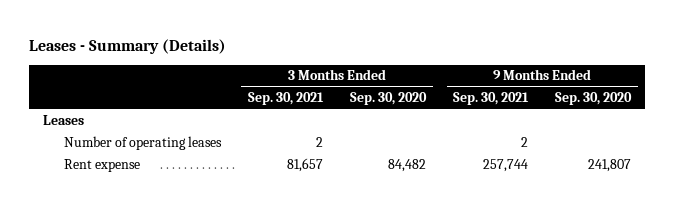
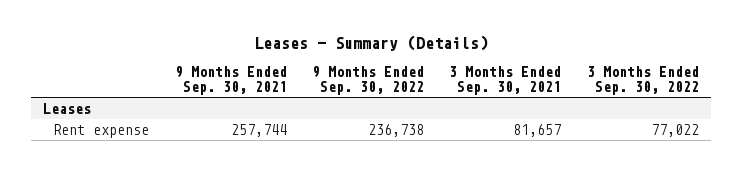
[350,92,428,106] Sep. 30, 2020 -> none
[555,92,633,106] Sep. 30, 2020 -> none
none -> [312,65,425,96] 9 Months Ended Sep. 30, 2022
none -> [586,65,699,96] 3 Months Ended Sep. 30, 2022
[64,135,223,150] Number of operating leases -> none

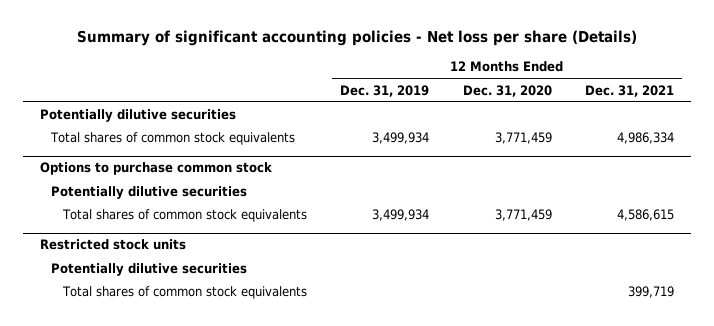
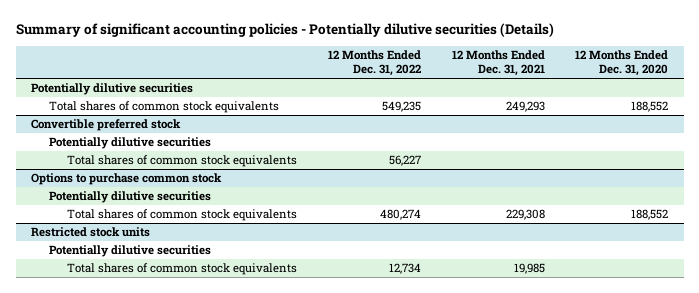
[76,30,637,47] Summary of significant accounting policies - Net loss per share (Details) -> [15,22,554,37] Summary of significant accounting policies - Potentially dilutive securities (Details)
[340,84,430,97] Dec. 31, 2019 -> none
none -> [327,50,421,77] 12 Months Ended Dec. 31, 2022
[494,132,552,145] 3,771,459 -> [631,101,669,113] 188,552
[616,132,674,145] 4,986,334 -> [505,101,545,113] 249,293
none -> [31,119,182,132] Convertible preferred stock
none -> [49,137,212,150] Potentially dilutive securities
none -> [67,155,298,168] Total shares of common stock equivalents
[494,209,552,222] 3,771,459 -> [631,209,669,221] 188,552
[616,209,674,222] 4,586,615 -> [505,209,545,221] 229,308
[627,286,674,299] 399,719 -> [513,263,545,275] 19,985

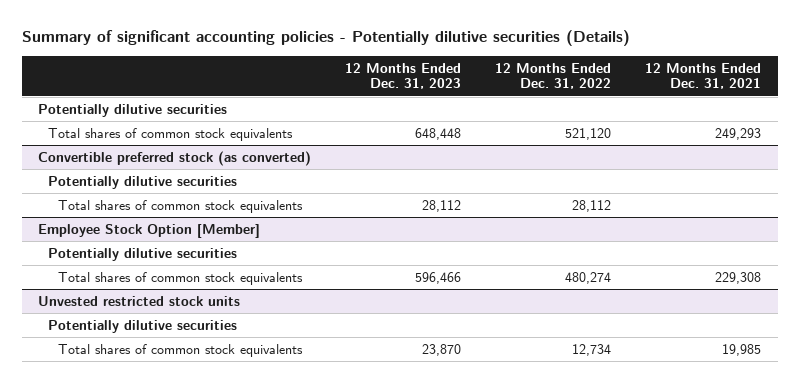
[575,50,669,77] 12 Months Ended Dec. 31, 2020 -> none
none -> [345,62,462,90] 12 Months Ended Dec. 31, 2023
[381,101,421,113] 549,235 -> [564,127,611,140] 521,120
[31,119,182,132] Convertible preferred stock -> [38,150,312,166] Convertible preferred stock (as converted)
[388,155,421,167] 56,227 -> [571,199,611,212] 28,112
[31,173,223,186] Options to purchase common stock -> [38,223,261,238] Employee Stock Option [Member]
[31,227,151,238] Restricted stock units -> [38,295,241,306] Unvested restricted stock units

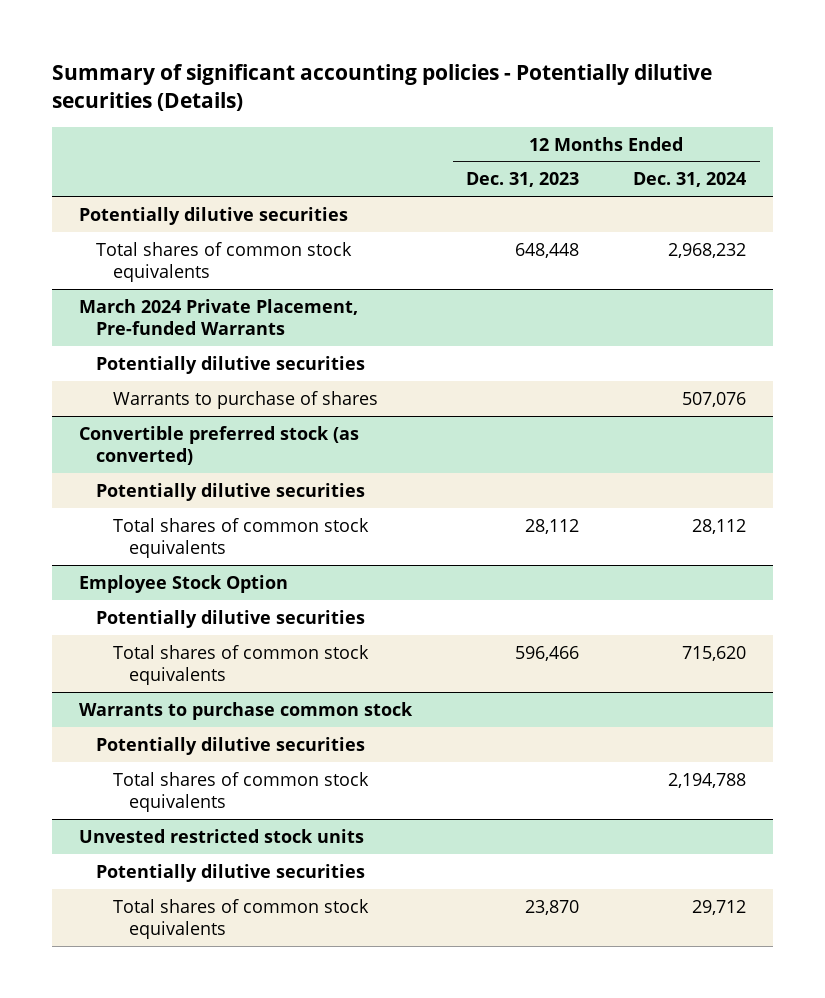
[494,62,611,90] 12 Months Ended Dec. 31, 2022 -> none
[644,62,761,90] 12 Months Ended Dec. 31, 2021 -> none
none -> [633,172,747,188] Dec. 31, 2024
none -> [79,298,359,336] March 2024 Private Placement, Pre-funded Warrants
none -> [95,355,365,374] Potentially dilutive securities
none -> [112,390,378,409] Warrants to purchase of shares
[38,223,261,238] Employee Stock Option [Member] -> [79,574,289,593] Employee Stock Option
none -> [79,701,414,720] Warrants to purchase common stock
none -> [95,736,365,755] Potentially dilutive securities
none -> [112,771,369,813] Total shares of common stock equivalents

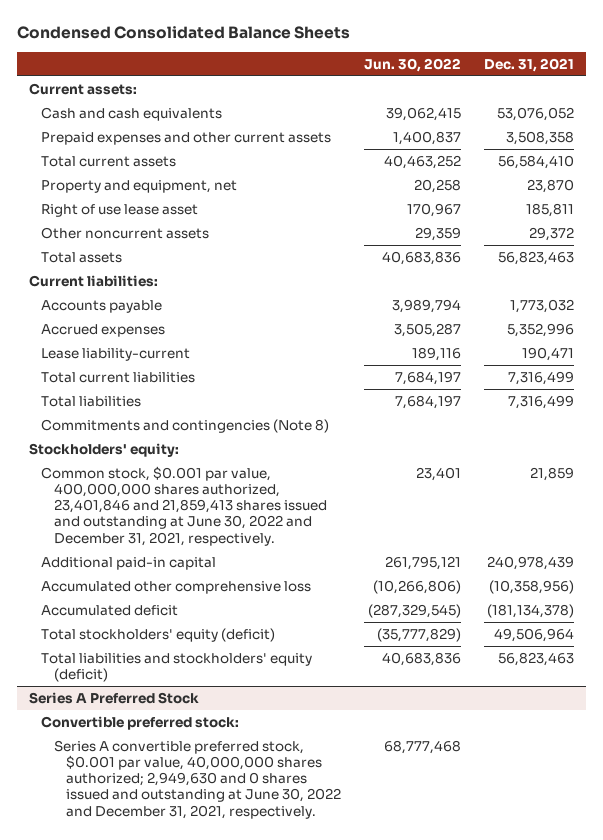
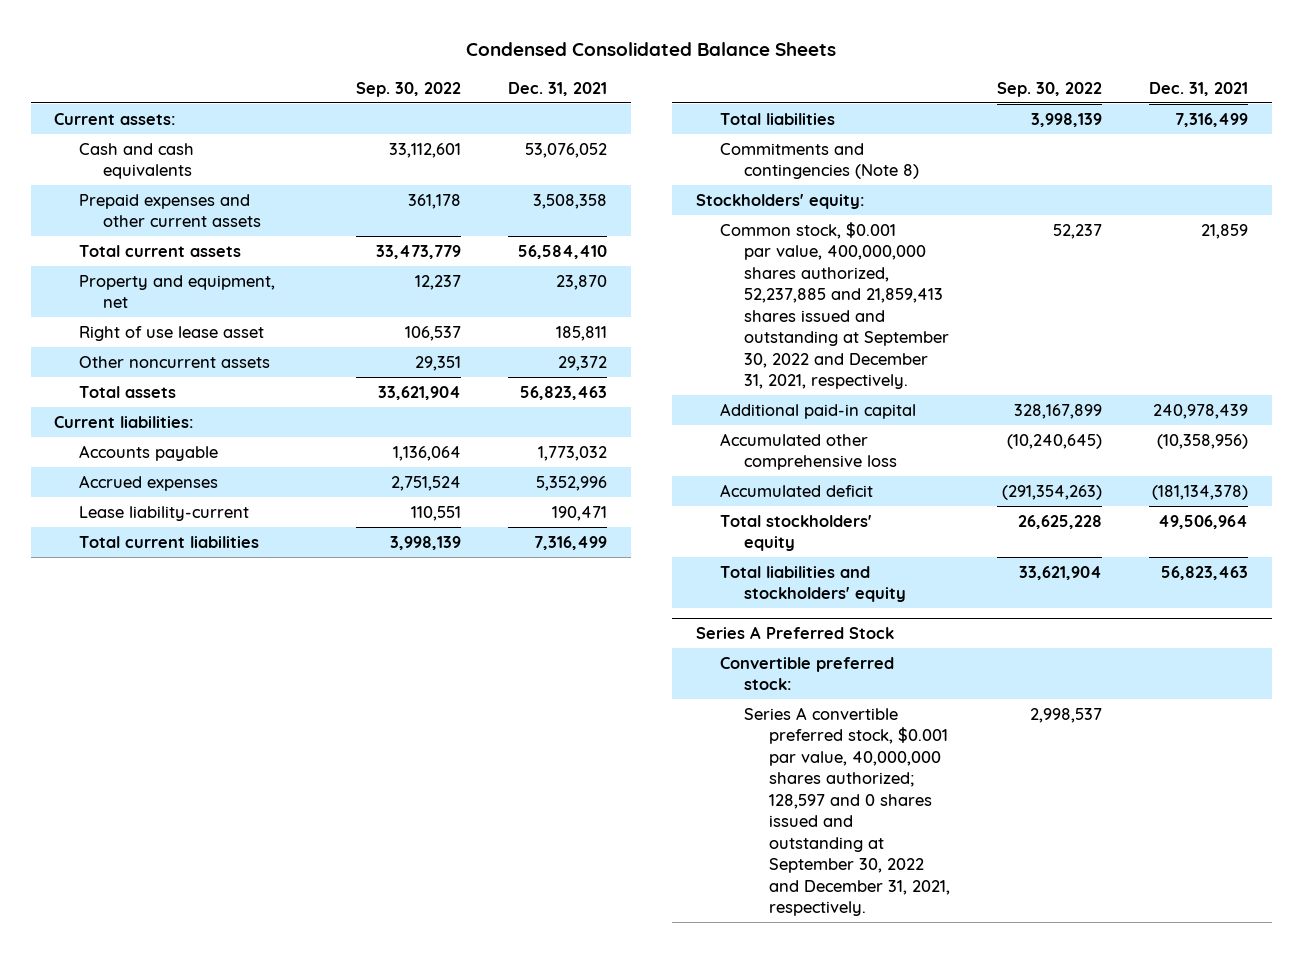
[364,57,462,72] Jun. 30, 2022 -> none
none -> [355,81,461,97] Sep. 30, 2022
[41,465,327,546] Common stock, $0.001 par value, 400,000,000 shares authorized, 23,401,846 and 21,859,413 shares issued and outstanding at June 30, 2022 and December 31, 2021, respectively. -> [719,221,950,390] Common stock, $0.001 par value, 400,000,000 shares authorized, 52,237,885 and 21,859,413 shares issued and outstanding at September 30, 2022 and December 31, 2021, respectively.
[41,627,276,642] Total stockholders' equity (deficit) -> [719,514,872,552] Total stockholders' equity
[41,652,313,683] Total liabilities and stockholders' equity (deficit) -> [719,565,907,603] Total liabilities and stockholders' equity
[53,739,342,819] Series A convertible preferred stock, $0.001 par value, 40,000,000 shares authorized; 2,949,630 and 0 shares issued and outstanding at June 30, 2022 and December 31, 2021, respectively. -> [744,706,950,917] Series A convertible preferred stock, $0.001 par value, 40,000,000 shares authorized; 128,597 and 0 shares issued and outstanding at September 30, 2022 and December 31, 2021, respectively.

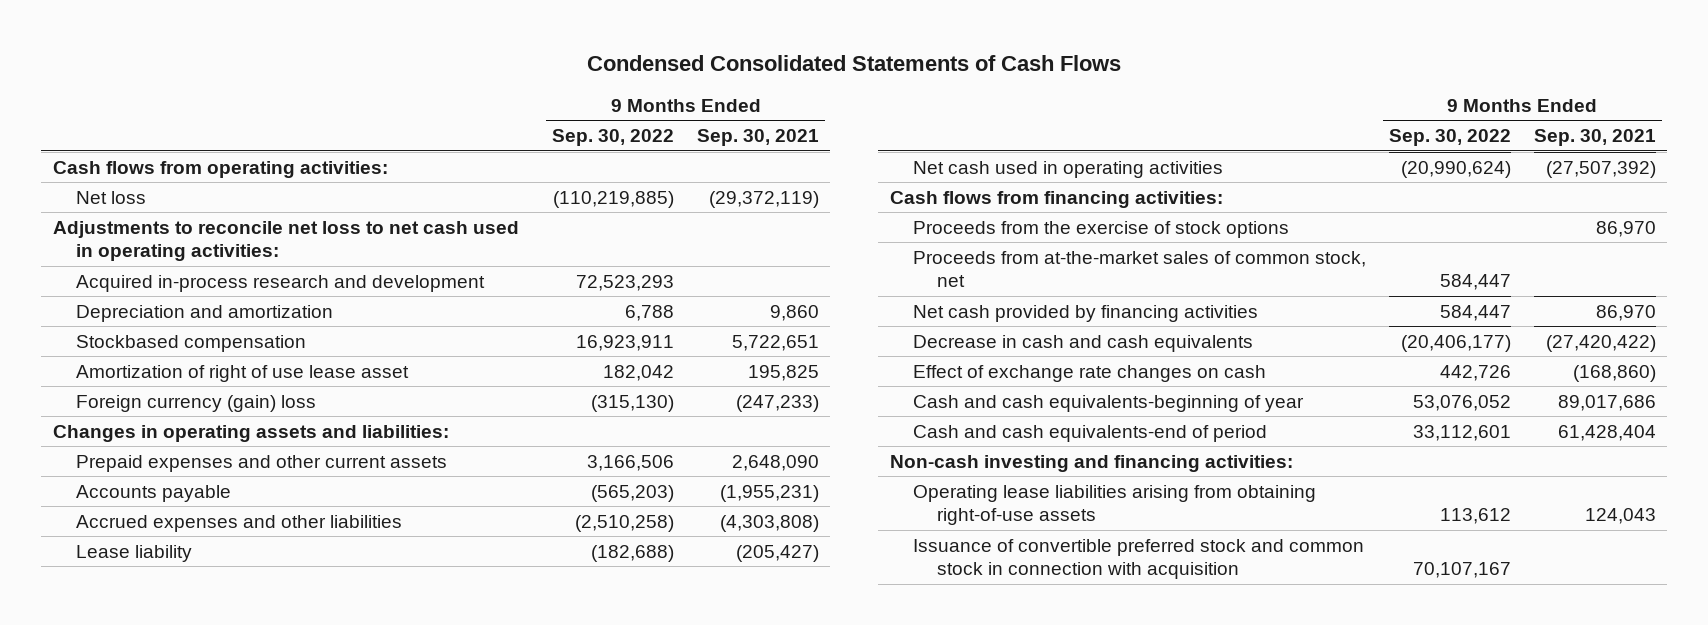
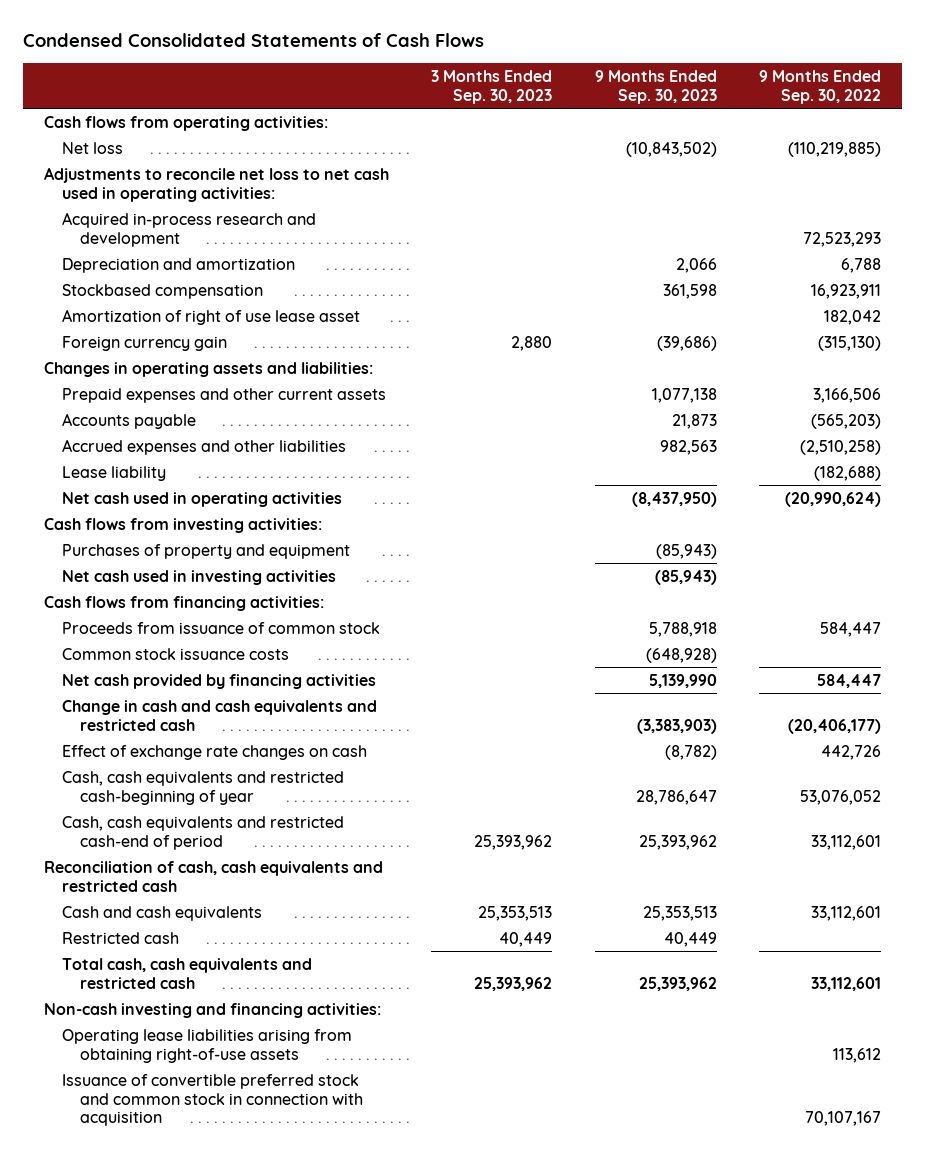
[696,129,819,147] Sep. 30, 2021 -> none
none -> [431,69,553,104] 3 Months Ended Sep. 30, 2023
none -> [594,69,717,104] 9 Months Ended Sep. 30, 2023
[76,394,317,412] Foreign currency (gain) loss -> [61,335,227,351] Foreign currency gain
none -> [43,517,322,533] Cash flows from investing activities:
none -> [61,543,350,559] Purchases of property and equipment
none -> [61,569,336,585] Net cash used in investing activities
[913,220,1290,238] Proceeds from the exercise of stock options -> none
[913,250,1367,288] Proceeds from at-the-market sales of common stock, net -> [61,621,380,634] Proceeds from issuance of common stock
none -> [61,647,289,660] Common stock issuance costs
[913,334,1254,352] Decrease in cash and cash equivalents -> [61,699,377,731] Change in cash and cash equivalents and restricted cash
[913,394,1305,412] Cash and cash equivalents-beginning of year -> [61,770,344,805] Cash, cash equivalents and restricted cash-beginning of year
[913,424,1268,442] Cash and cash equivalents-end of period -> [61,815,344,850] Cash, cash equivalents and restricted cash-end of period
none -> [43,860,383,892] Reconciliation of cash, cash equivalents and restricted cash
none -> [61,905,262,921] Cash and cash equivalents
none -> [61,931,179,944] Restricted cash
none -> [61,957,312,989] Total cash, cash equivalents and restricted cash

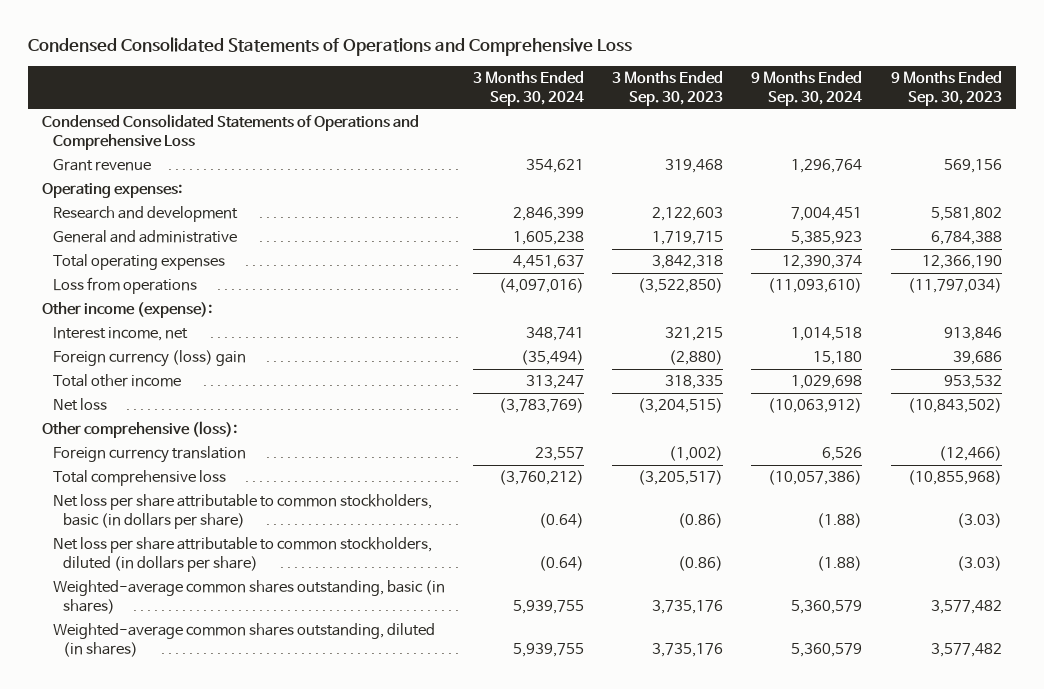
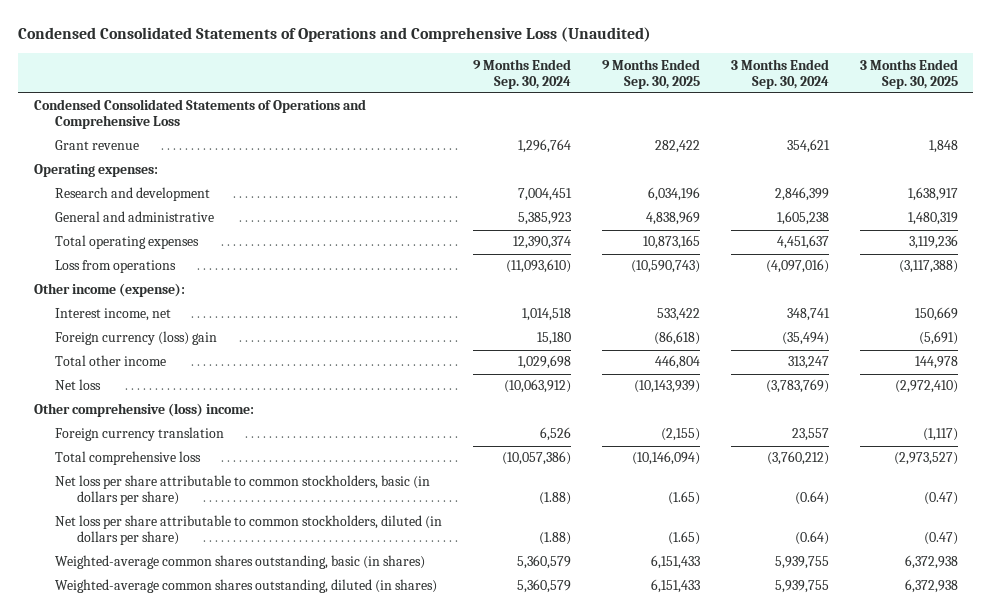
[27,37,632,57] Condensed Consolidated Statements of Operations and Comprehensive Loss -> [18,27,652,43] Condensed Consolidated Statements of Operations and Comprehensive Loss (Unaudited)
[612,71,724,107] 3 Months Ended Sep. 30, 2023 -> none
[890,71,1002,107] 9 Months Ended Sep. 30, 2023 -> none
none -> [602,58,701,89] 9 Months Ended Sep. 30, 2025
none -> [859,58,958,89] 3 Months Ended Sep. 30, 2025
[42,421,238,439] Other comprehensive (loss): -> [33,403,254,418] Other comprehensive (loss) income:

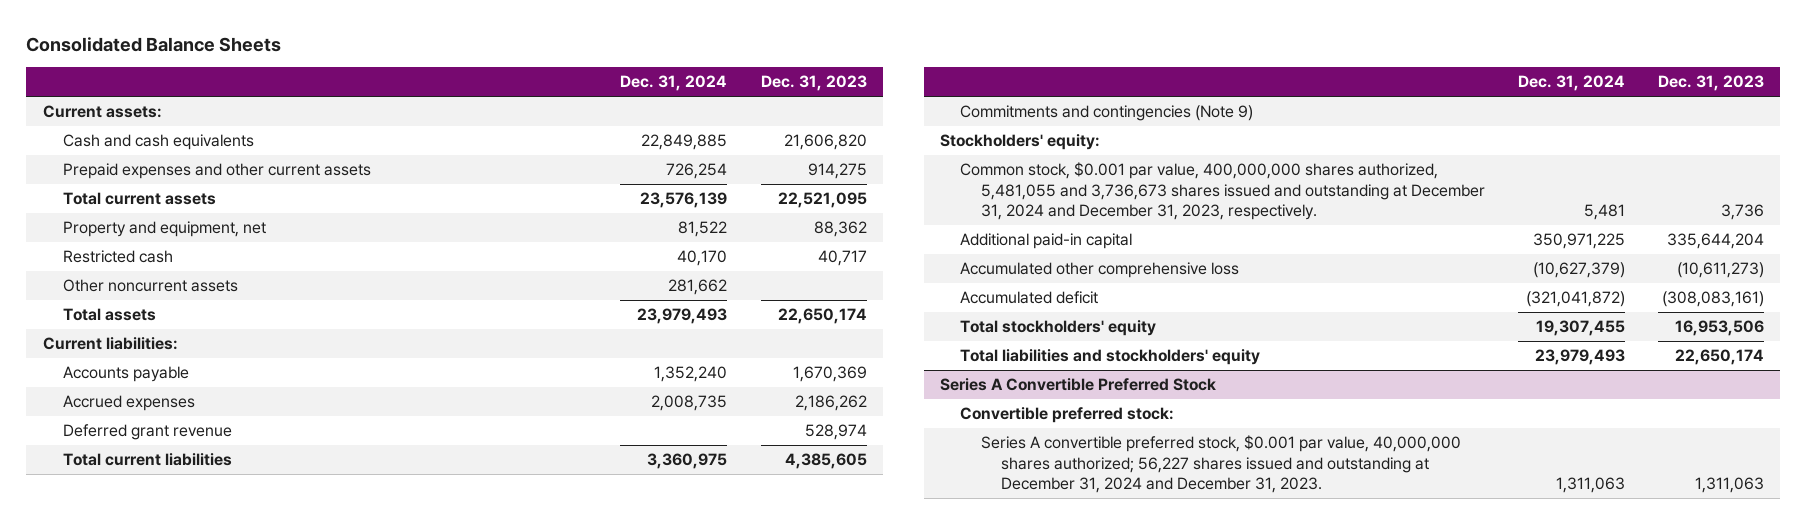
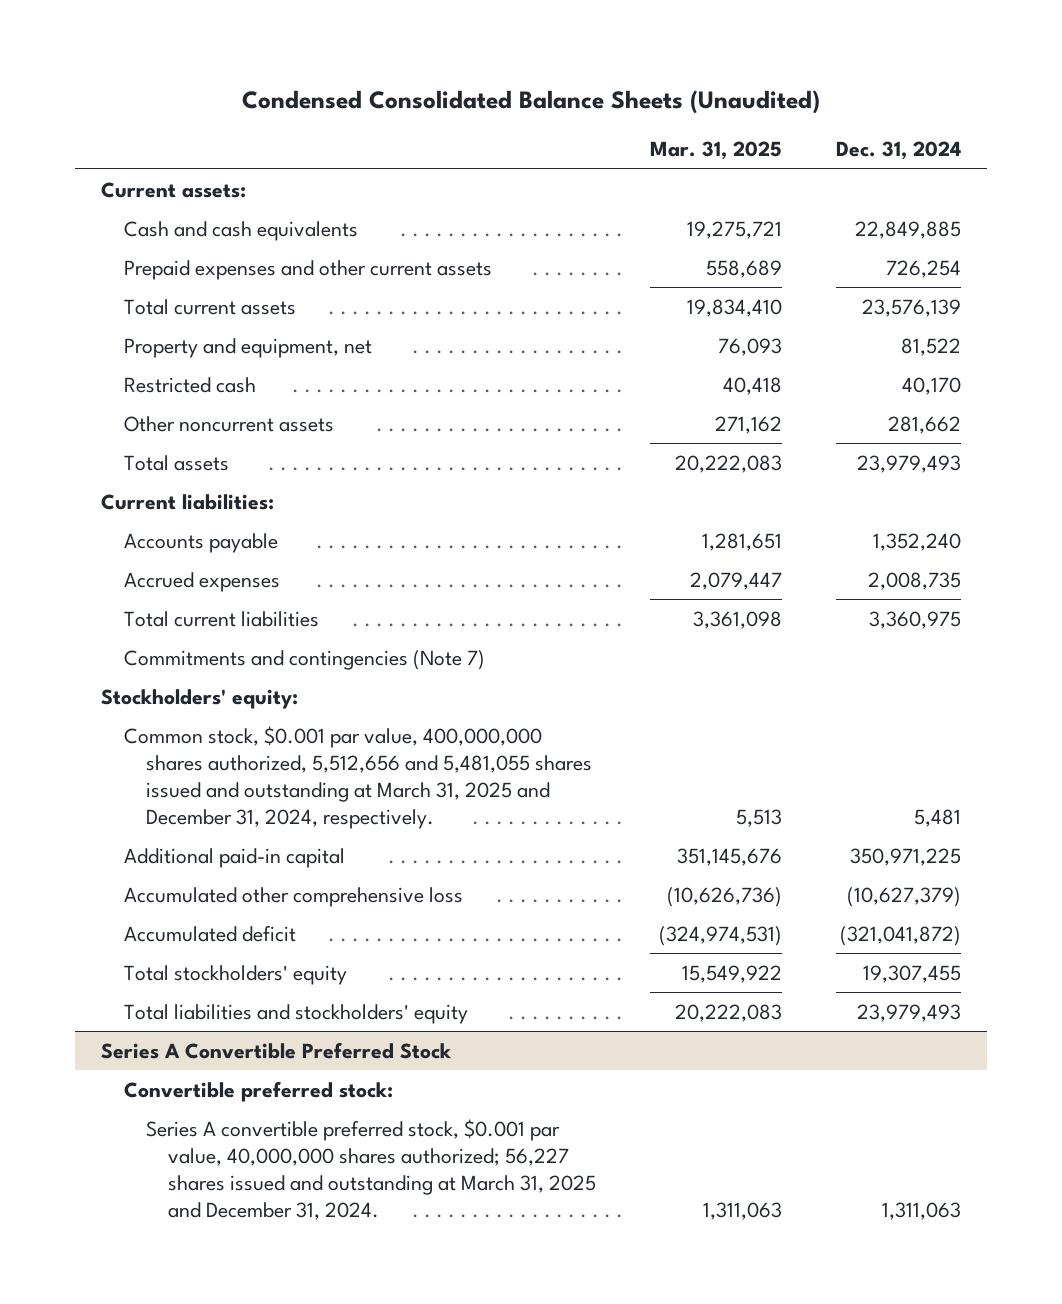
[26,37,282,53] Consolidated Balance Sheets -> [241,90,820,115] Condensed Consolidated Balance Sheets (Unaudited)
[760,75,867,92] Dec. 31, 2023 -> none
none -> [649,141,782,161] Mar. 31, 2025
[63,424,233,441] Deferred grant revenue -> none
[960,105,1254,122] Commitments and contingencies (Note 9) -> [123,649,485,670] Commitments and contingencies (Note 7)
[960,162,1485,221] Common stock, $0.001 par value, 400,000,000 shares authorized, 5,481,055 and 3,736,673 shares issued and outstanding at December 31, 2024 and December 31, 2023, respectively. -> [123,725,592,829] Common stock, $0.001 par value, 400,000,000 shares authorized, 5,512,656 and 5,481,055 shares issued and outstanding at March 31, 2025 and December 31, 2024, respectively.
[980,435,1461,494] Series A convertible preferred stock, $0.001 par value, 40,000,000 shares authorized; 56,227 shares issued and outstanding at December 31, 2024 and December 31, 2023. -> [145,1118,596,1220] Series A convertible preferred stock, $0.001 par value, 40,000,000 shares authorized; 56,227 shares issued and outstanding at March 31, 2025 and December 31, 2024.

